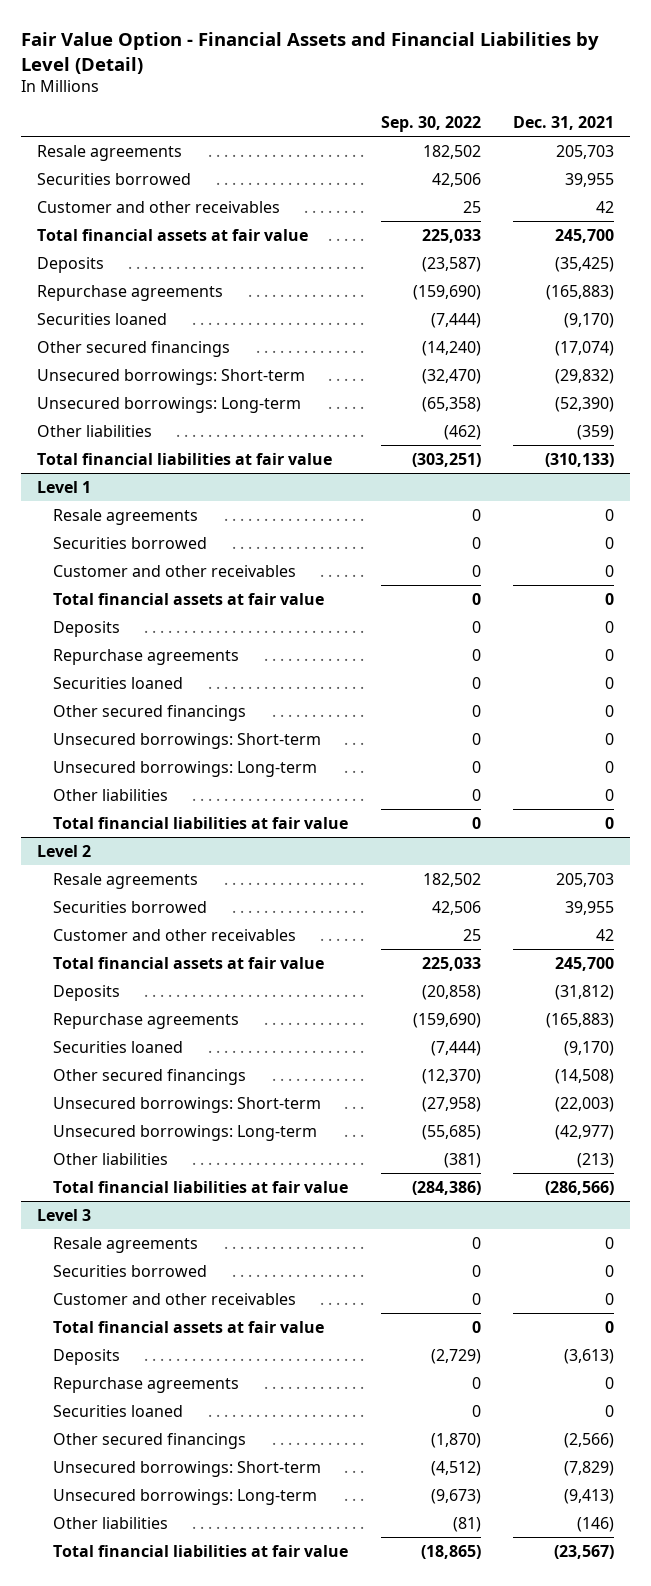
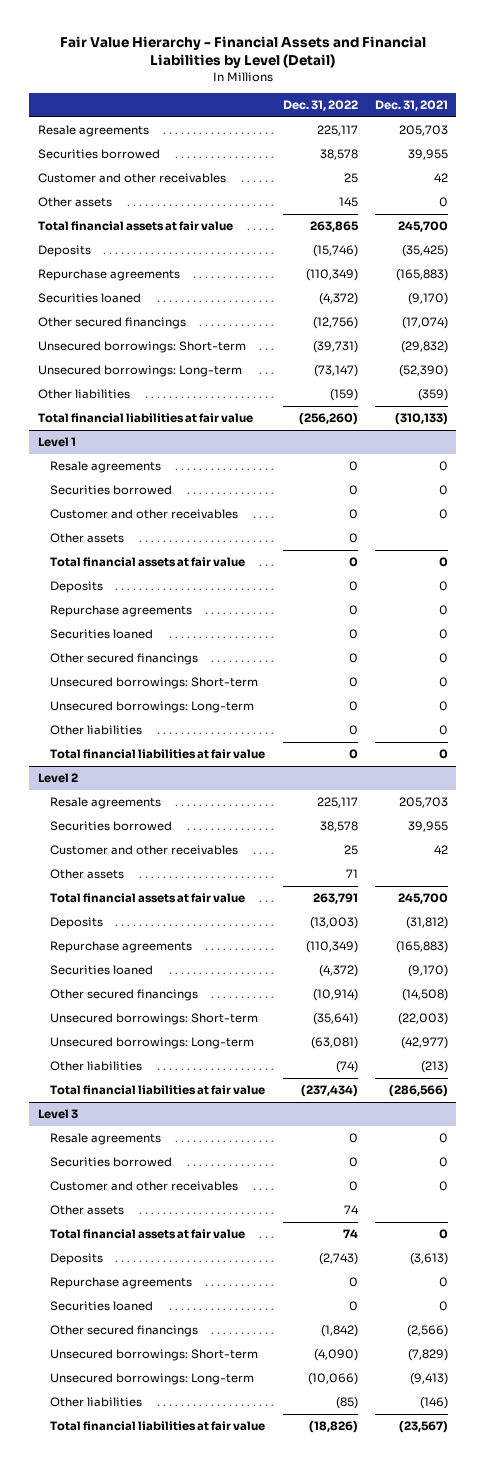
[20,31,599,74] Fair Value Option - Financial Assets and Financial Liabilities by Level (Detail) -> [59,36,426,69] Fair Value Hierarchy - Financial Assets and Financial Liabilities by Level (Detail)
[380,116,481,133] Sep. 30, 2022 -> none
none -> [282,100,358,112] Dec. 31, 2022
none -> [37,197,112,208] Other assets
none -> [50,533,125,544] Other assets
none -> [50,869,125,880] Other assets
none -> [50,1205,125,1216] Other assets

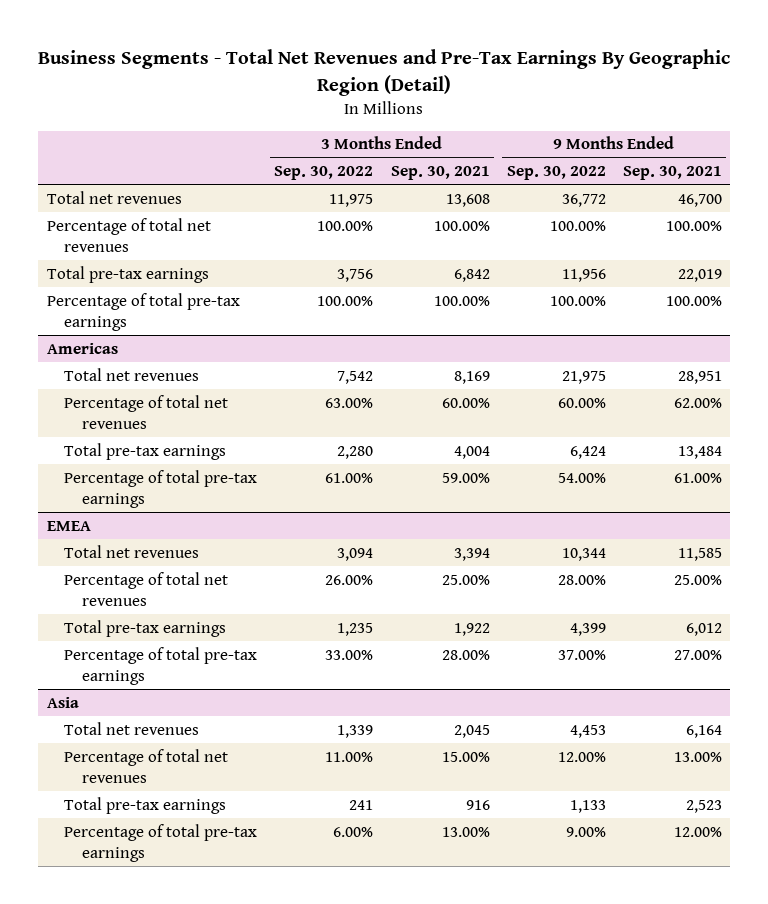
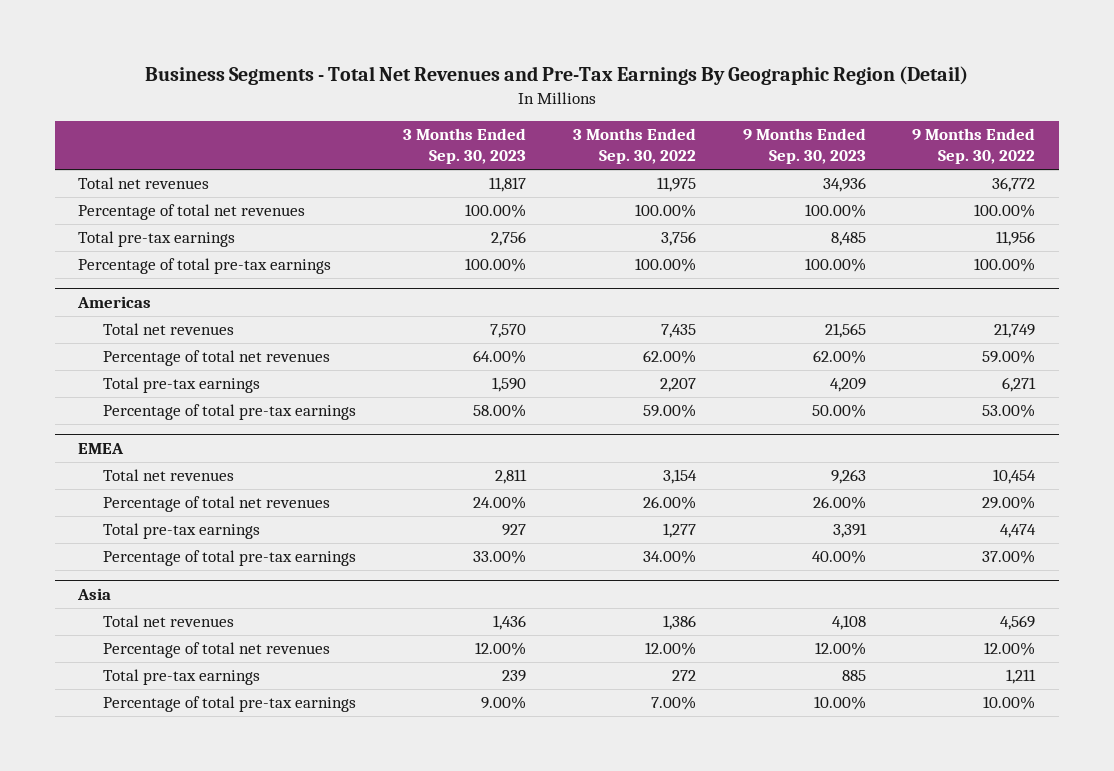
[390,166,490,181] Sep. 30, 2021 -> none
[622,166,722,181] Sep. 30, 2021 -> none
none -> [403,127,527,165] 3 Months Ended Sep. 30, 2023
none -> [742,127,866,165] 9 Months Ended Sep. 30, 2023
[337,370,374,384] 7,542 -> [660,324,696,339] 7,435
[561,370,606,384] 21,975 -> [994,323,1036,339] 21,749
[325,397,374,408] 63.00% -> [642,350,696,365] 62.00%
[557,397,606,408] 60.00% -> [982,350,1036,365] 59.00%
[337,445,374,459] 2,280 -> [659,378,696,393] 2,207
[569,445,606,459] 6,424 -> [1002,377,1037,393] 6,271
[325,472,374,483] 61.00% -> [642,404,696,419] 59.00%
[557,472,606,483] 54.00% -> [982,404,1036,419] 53.00%
[337,547,374,561] 3,094 -> [662,469,697,485] 3,154
[561,547,606,561] 10,344 -> [993,469,1037,485] 10,454
[557,574,606,585] 28.00% -> [982,496,1036,511] 29.00%
[337,622,374,636] 1,235 -> [662,523,696,539] 1,277
[569,622,606,636] 4,399 -> [1000,524,1037,539] 4,474
[325,649,374,660] 33.00% -> [642,550,696,565] 34.00%
[337,724,374,738] 1,339 -> [662,615,696,631] 1,386
[569,724,606,738] 4,453 -> [1000,615,1036,631] 4,569
[325,751,374,762] 11.00% -> [644,642,696,657] 12.00%
[349,799,374,810] 241 -> [671,670,696,682] 272
[569,799,606,813] 1,133 -> [1006,669,1037,685] 1,211
[333,826,374,837] 6.00% -> [650,696,696,711] 7.00%
[565,826,606,837] 9.00% -> [983,696,1036,711] 10.00%

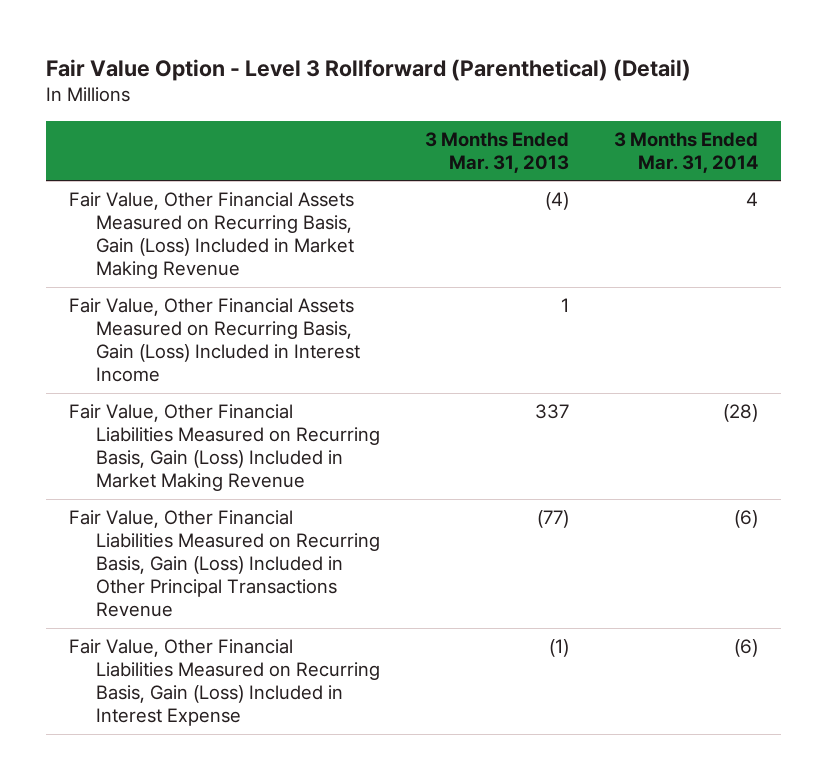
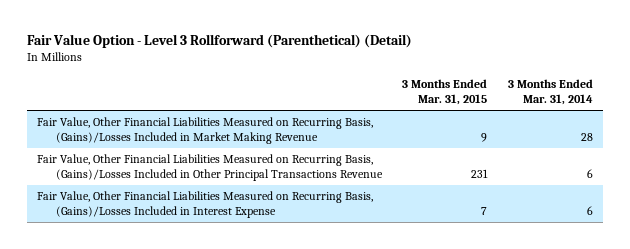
[424,131,569,173] 3 Months Ended Mar. 31, 2013 -> none
none -> [402,78,488,106] 3 Months Ended Mar. 31, 2015
[68,192,354,280] Fair Value, Other Financial Assets Measured on Recurring Basis, Gain (Loss) Included in Market Making Revenue -> none
[68,298,360,383] Fair Value, Other Financial Assets Measured on Recurring Basis, Gain (Loss) Included in Interest Income -> none
[68,404,380,492] Fair Value, Other Financial Liabilities Measured on Recurring Basis, Gain (Loss) Included in Market Making Revenue -> [37,117,374,145] Fair Value, Other Financial Liabilities Measured on Recurring Basis, (Gains)/Losses Included in Market Making Revenue
[723,404,759,423] (28) -> [580,133,593,142] 28
[68,510,380,617] Fair Value, Other Financial Liabilities Measured on Recurring Basis, Gain (Loss) Included in Other Principal Transactions Revenue -> [37,154,383,182] Fair Value, Other Financial Liabilities Measured on Recurring Basis, (Gains)/Losses Included in Other Principal Transactions Revenue
[734,510,759,529] (6) -> [586,169,593,179] 6
[68,639,380,727] Fair Value, Other Financial Liabilities Measured on Recurring Basis, Gain (Loss) Included in Interest Expense -> [37,191,374,219] Fair Value, Other Financial Liabilities Measured on Recurring Basis, (Gains)/Losses Included in Interest Expense
[734,639,759,658] (6) -> [586,206,593,216] 6

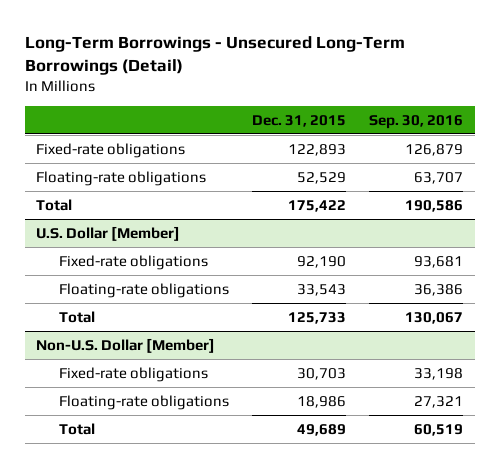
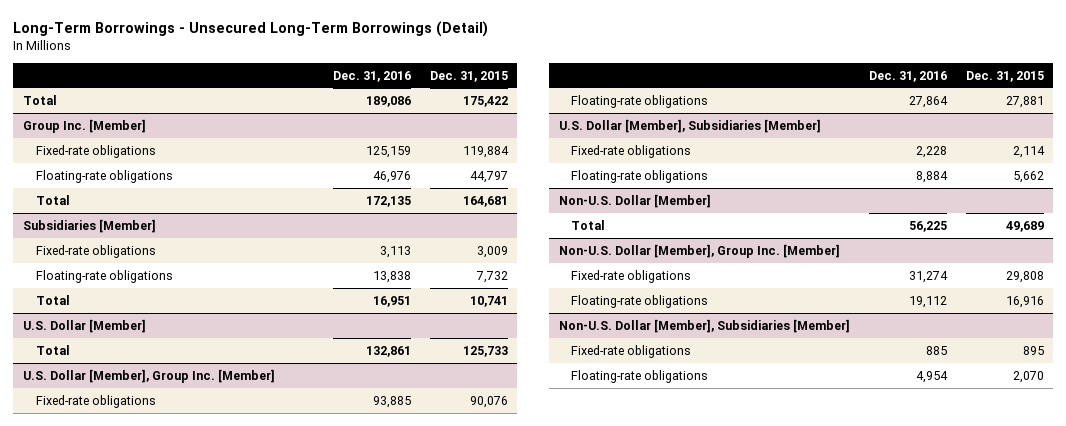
[369,114,464,129] Sep. 30, 2016 -> none
none -> [332,70,411,82] Dec. 31, 2016
[36,142,186,158] Fixed-rate obligations -> none
[36,170,207,186] Floating-rate obligations -> none
none -> [22,118,146,133] Group Inc. [Member]
none -> [35,144,156,158] Fixed-rate obligations
none -> [35,169,173,183] Floating-rate obligations
none -> [35,194,70,205] Total
none -> [22,218,156,233] Subsidiaries [Member]
none -> [35,244,156,258] Fixed-rate obligations
none -> [35,269,173,283] Floating-rate obligations
none -> [35,294,70,305] Total
[59,254,209,270] Fixed-rate obligations -> none
[59,282,230,298] Floating-rate obligations -> none
none -> [22,368,275,383] U.S. Dollar [Member], Group Inc. [Member]
none -> [35,394,156,408] Fixed-rate obligations
none -> [571,94,709,108] Floating-rate obligations
none -> [558,118,821,133] U.S. Dollar [Member], Subsidiaries [Member]
none -> [571,144,692,158] Fixed-rate obligations
none -> [571,169,709,183] Floating-rate obligations
[59,366,209,382] Fixed-rate obligations -> none
[59,394,230,410] Floating-rate obligations -> none
none -> [558,243,840,258] Non-U.S. Dollar [Member], Group Inc. [Member]
none -> [571,269,692,283] Fixed-rate obligations
none -> [571,294,709,308] Floating-rate obligations
none -> [558,318,850,333] Non-U.S. Dollar [Member], Subsidiaries [Member]
none -> [571,344,692,358] Fixed-rate obligations
none -> [571,369,709,383] Floating-rate obligations

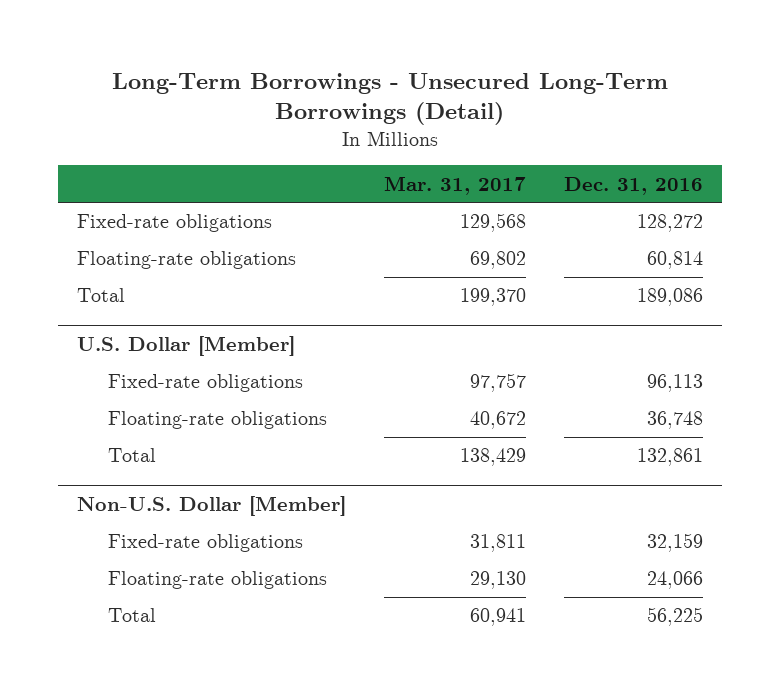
[429,70,508,82] Dec. 31, 2015 -> none
none -> [384,175,527,195] Mar. 31, 2017
none -> [77,214,273,233] Fixed-rate obligations
none -> [77,251,297,270] Floating-rate obligations
[22,118,146,133] Group Inc. [Member] -> none
[35,144,156,158] Fixed-rate obligations -> none
[35,169,173,183] Floating-rate obligations -> none
[35,194,70,205] Total -> none
[22,218,156,233] Subsidiaries [Member] -> none
[35,244,156,258] Fixed-rate obligations -> none
[35,269,173,283] Floating-rate obligations -> none
[35,294,70,305] Total -> none
none -> [107,374,303,393] Fixed-rate obligations
none -> [107,411,327,430] Floating-rate obligations
[22,368,275,383] U.S. Dollar [Member], Group Inc. [Member] -> none
[35,394,156,408] Fixed-rate obligations -> none
[571,94,709,108] Floating-rate obligations -> none
[558,118,821,133] U.S. Dollar [Member], Subsidiaries [Member] -> none
[571,144,692,158] Fixed-rate obligations -> none
[571,169,709,183] Floating-rate obligations -> none
none -> [107,534,303,553] Fixed-rate obligations
none -> [107,571,327,590] Floating-rate obligations
[558,243,840,258] Non-U.S. Dollar [Member], Group Inc. [Member] -> none
[571,269,692,283] Fixed-rate obligations -> none
[571,294,709,308] Floating-rate obligations -> none
[558,318,850,333] Non-U.S. Dollar [Member], Subsidiaries [Member] -> none
[571,344,692,358] Fixed-rate obligations -> none
[571,369,709,383] Floating-rate obligations -> none

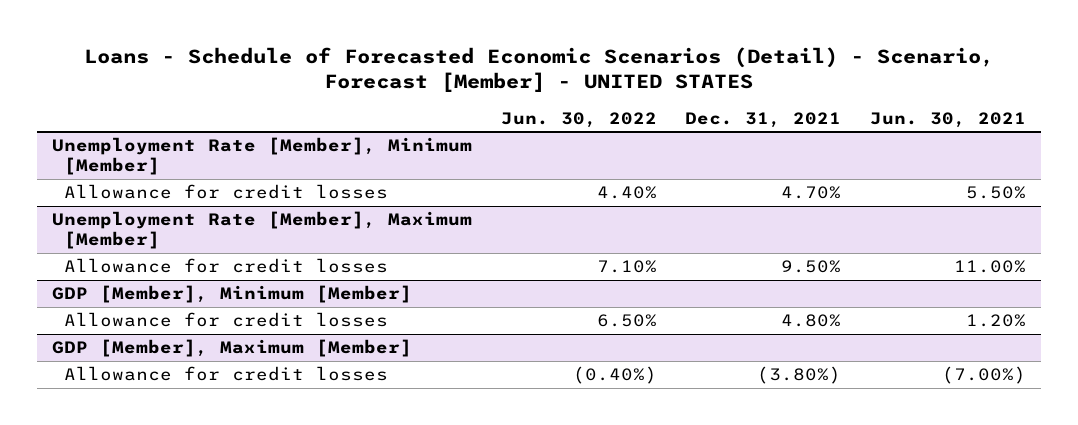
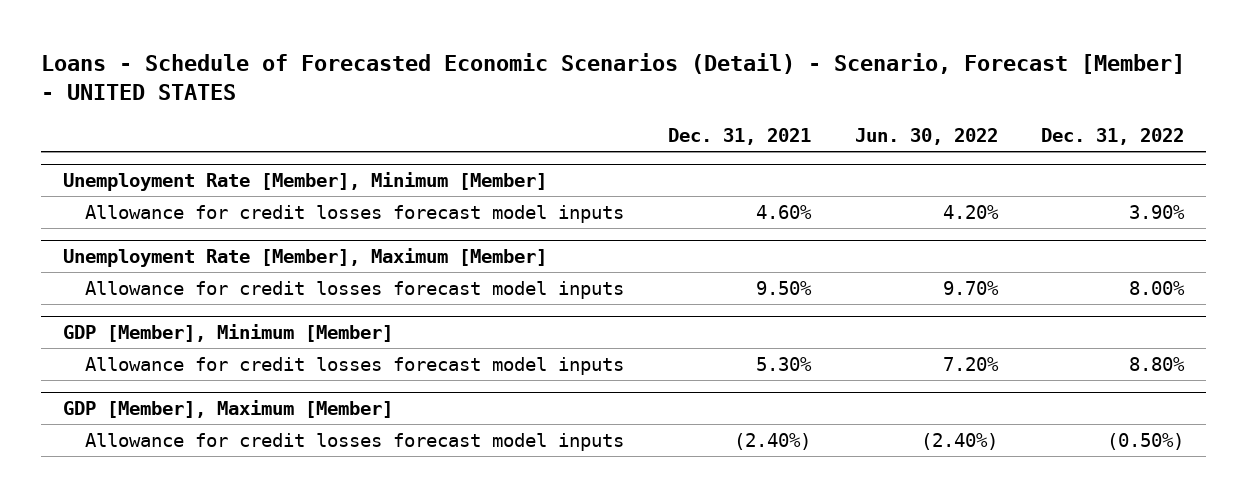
[870,111,1027,128] Jun. 30, 2021 -> none
none -> [1041,128,1185,146] Dec. 31, 2022
[63,184,388,200] Allowance for credit losses -> [85,204,625,223] Allowance for credit losses forecast model inputs
[596,186,657,200] 4.40% -> [942,204,999,219] 4.20%
[781,186,842,200] 4.70% -> [756,204,813,219] 4.60%
[63,258,388,274] Allowance for credit losses -> [85,280,625,299] Allowance for credit losses forecast model inputs
[596,260,657,274] 7.10% -> [942,280,999,295] 9.70%
[63,312,388,328] Allowance for credit losses -> [85,356,625,375] Allowance for credit losses forecast model inputs
[596,314,657,328] 6.50% -> [942,356,999,371] 7.20%
[781,314,842,328] 4.80% -> [756,356,813,371] 5.30%
[63,366,388,382] Allowance for credit losses -> [85,432,625,451] Allowance for credit losses forecast model inputs
[572,366,657,385] (0.40%) -> [920,432,998,450] (2.40%)
[757,366,842,385] (3.80%) -> [734,432,812,450] (2.40%)

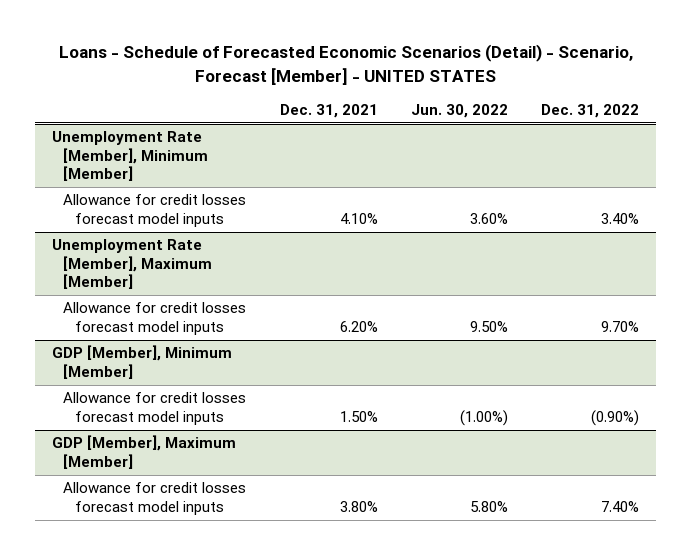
[756,204,813,219] 4.60% -> [339,212,378,224] 4.10%
[942,204,999,219] 4.20% -> [469,212,508,224] 3.60%
[1129,204,1186,219] 3.90% -> [601,212,640,224] 3.40%
[756,280,813,295] 9.50% -> [339,320,378,332] 6.20%
[942,280,999,295] 9.70% -> [469,320,508,332] 9.50%
[1129,280,1186,295] 8.00% -> [601,320,640,332] 9.70%
[756,356,813,371] 5.30% -> [339,410,378,422] 1.50%
[942,356,999,371] 7.20% -> [459,409,508,426] (1.00%)
[1129,356,1186,371] 8.80% -> [591,409,640,426] (0.90%)
[734,432,812,450] (2.40%) -> [339,500,378,512] 3.80%
[920,432,998,450] (2.40%) -> [469,500,508,512] 5.80%
[1107,432,1185,450] (0.50%) -> [601,500,640,512] 7.40%

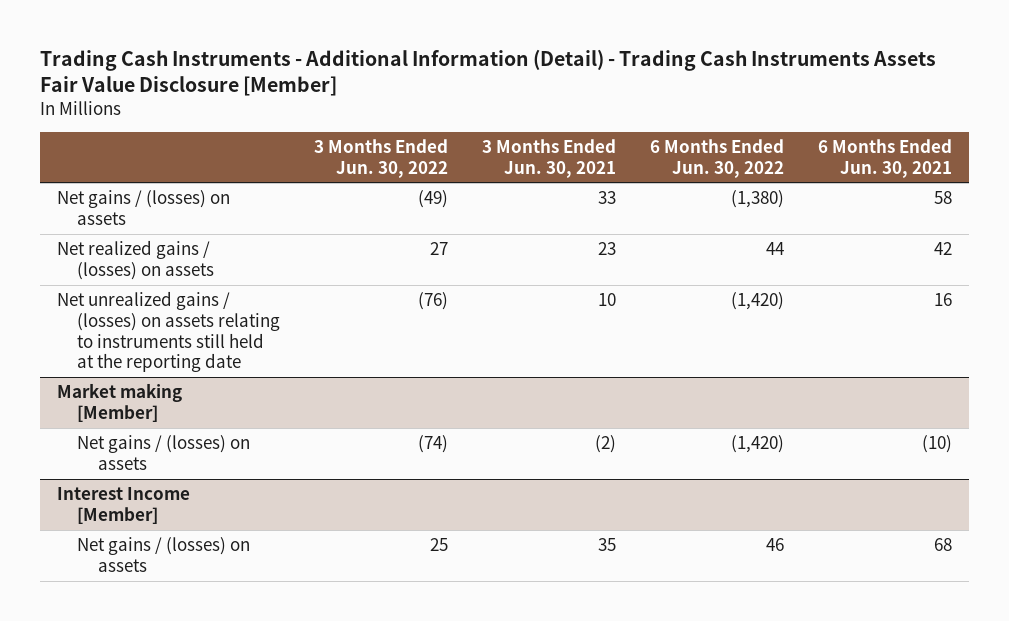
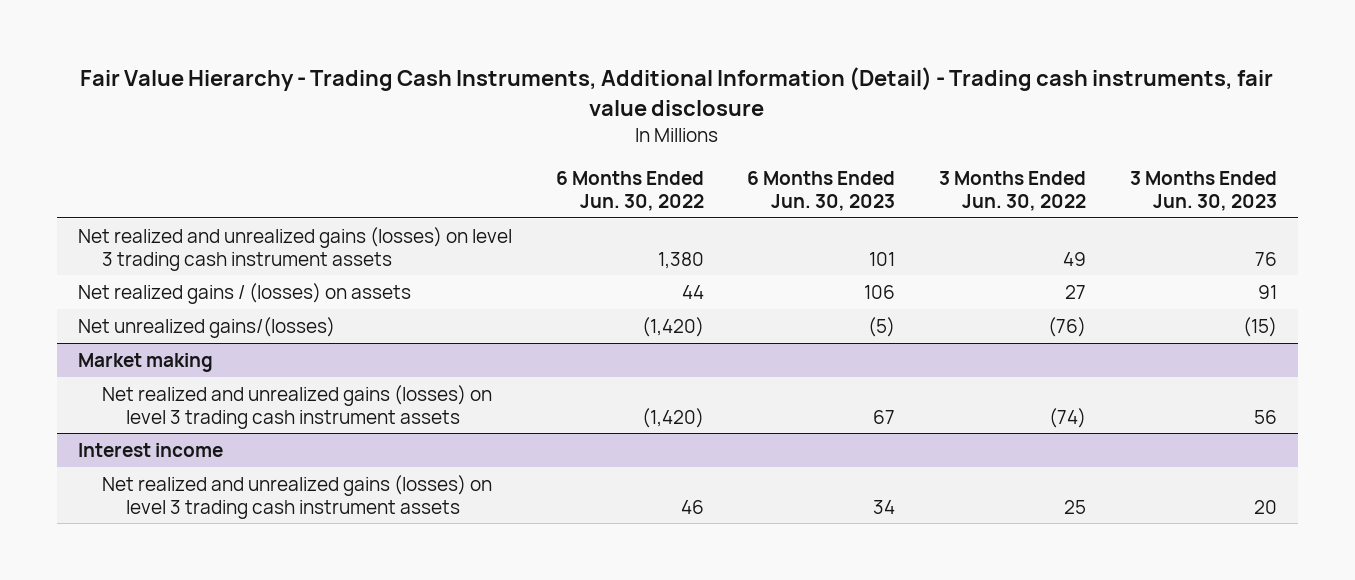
[40,49,937,97] Trading Cash Instruments - Additional Information (Detail) - Trading Cash Instruments Assets Fair Value Disclosure [Member] -> [80,67,1274,117] Fair Value Hierarchy - Trading Cash Instruments, Additional Information (Detail) - Trading cash instruments, fair value disclosure
[482,138,617,178] 3 Months Ended Jun. 30, 2021 -> none
[817,138,952,178] 6 Months Ended Jun. 30, 2021 -> none
none -> [747,171,896,212] 6 Months Ended Jun. 30, 2023
none -> [1129,171,1277,212] 3 Months Ended Jun. 30, 2023
[56,190,230,225] Net gains / (losses) on assets -> [78,226,513,271] Net realized and unrealized gains (losses) on level 3 trading cash instrument assets
[418,190,449,209] (49) -> [1063,251,1087,266] 49
[730,190,784,209] (1,380) -> [657,251,704,269] 1,380
[56,291,281,373] Net unrealized gains / (losses) on assets relating to instruments still held at the reporting date -> [78,316,336,338] Net unrealized gains/(losses)
[56,383,182,422] Market making [Member] -> [78,352,214,372] Market making
[77,435,251,470] Net gains / (losses) on assets -> [102,384,493,429] Net realized and unrealized gains (losses) on level 3 trading cash instrument assets
[56,487,190,524] Interest Income [Member] -> [78,442,224,457] Interest income
[77,537,251,572] Net gains / (losses) on assets -> [102,474,493,519] Net realized and unrealized gains (losses) on level 3 trading cash instrument assets

